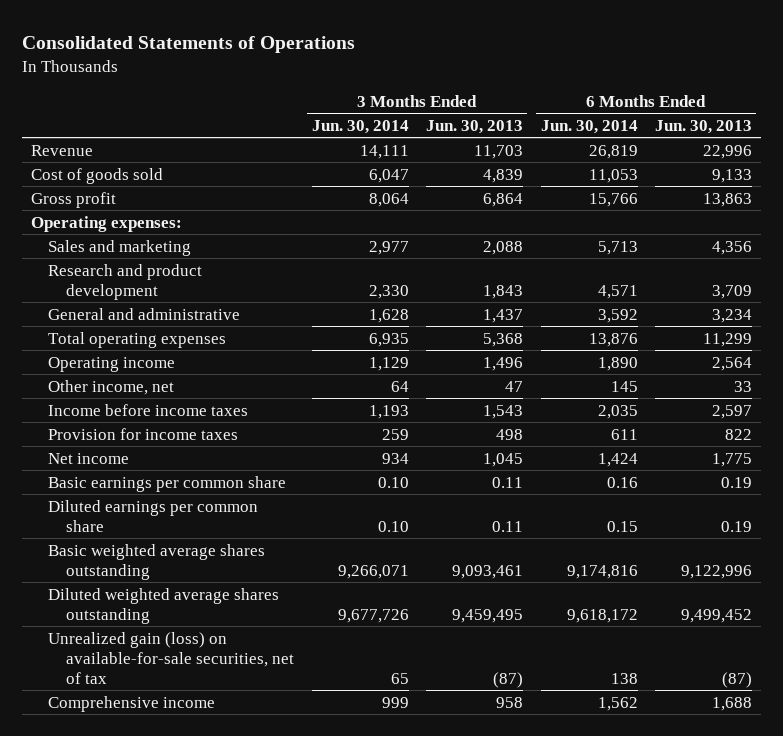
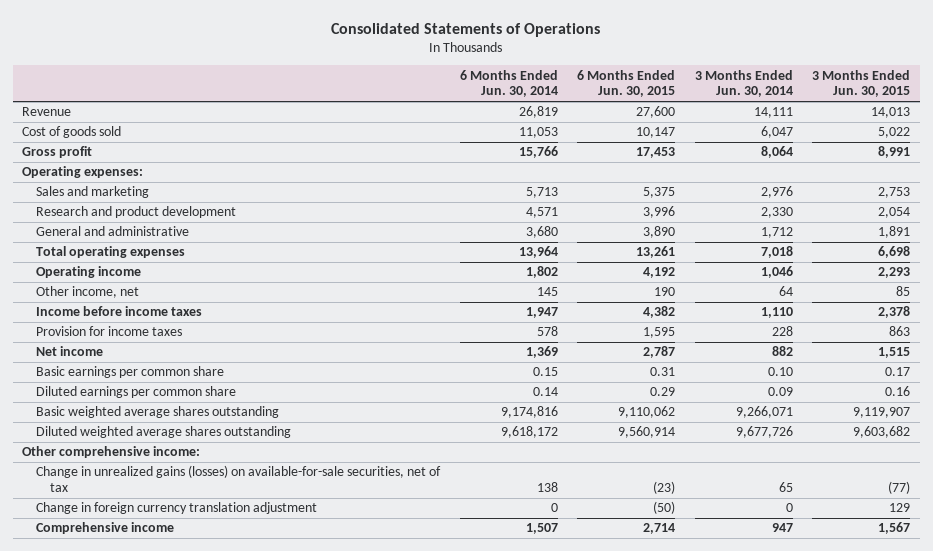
[426,119,524,134] Jun. 30, 2013 -> none
[655,119,753,134] Jun. 30, 2013 -> none
none -> [577,69,676,98] 6 Months Ended Jun. 30, 2015
none -> [812,69,911,98] 3 Months Ended Jun. 30, 2015
[368,240,409,255] 2,977 -> [760,186,793,199] 2,976
[368,308,409,323] 1,628 -> [760,227,793,239] 1,712
[597,308,638,323] 3,592 -> [525,226,558,239] 3,680
[368,332,409,347] 6,935 -> [760,246,793,259] 7,018
[588,332,638,347] 13,876 -> [518,246,558,259] 13,964
[368,356,409,371] 1,129 -> [760,266,793,279] 1,046
[597,356,638,371] 1,890 -> [525,266,558,279] 1,802
[368,404,409,419] 1,193 -> [760,307,793,319] 1,110
[597,404,638,419] 2,035 -> [525,307,558,319] 1,947
[381,428,409,440] 259 -> [771,326,793,337] 228
[610,428,638,440] 611 -> [536,326,558,337] 578
[381,452,409,464] 934 -> [771,346,793,357] 882
[597,452,638,467] 1,424 -> [525,346,558,359] 1,369
[606,476,638,488] 0.16 -> [532,367,558,377] 0.15
[377,520,409,532] 0.10 -> [767,387,793,397] 0.09
[606,520,638,532] 0.15 -> [532,387,558,397] 0.14
none -> [22,446,201,459] Other comprehensive income:
[48,631,295,684] Unrealized gain (loss) on available-for-sale securities, net of tax -> [36,465,442,493] Change in unrealized gains (losses) on available-for-sale securities, net of tax
none -> [36,502,318,515] Change in foreign currency translation adjustment
[381,696,409,708] 999 -> [771,523,793,533] 947
[597,696,638,711] 1,562 -> [525,523,558,535] 1,507

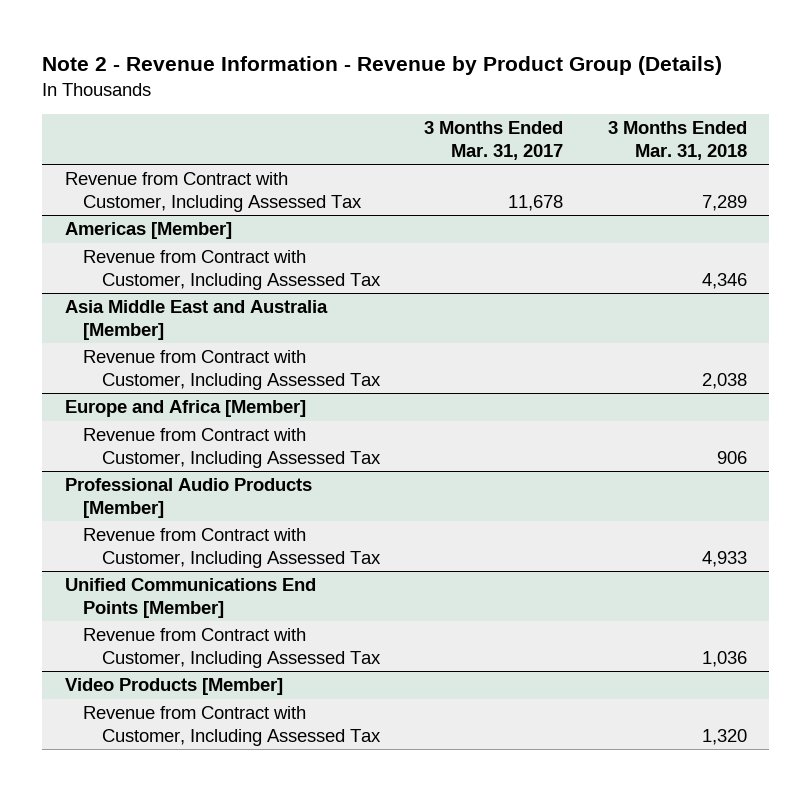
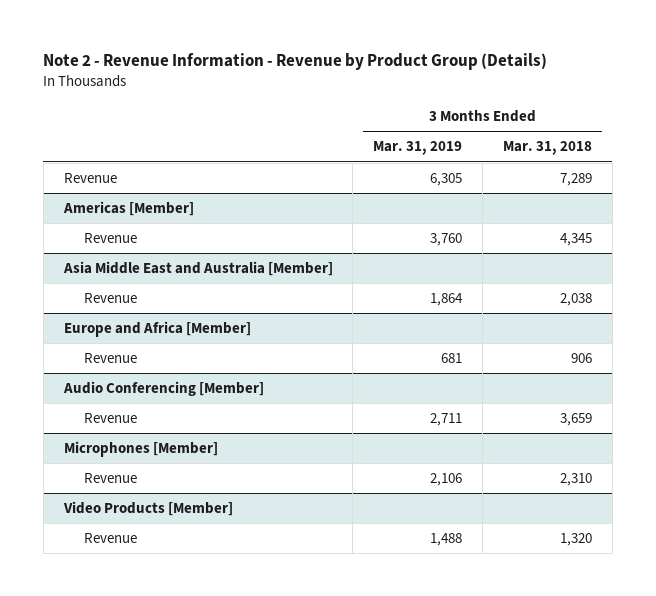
[424,121,564,160] 3 Months Ended Mar. 31, 2017 -> none
none -> [373,141,463,156] Mar. 31, 2019
[64,172,363,212] Revenue from Contract with Customer, Including Assessed Tax -> [63,172,117,183] Revenue
[83,250,381,290] Revenue from Contract with Customer, Including Assessed Tax -> none
none -> [83,232,137,243] Revenue
[83,350,381,390] Revenue from Contract with Customer, Including Assessed Tax -> [83,292,137,303] Revenue
[64,478,312,518] Professional Audio Products [Member] -> none
[83,528,381,568] Revenue from Contract with Customer, Including Assessed Tax -> none
[64,578,316,618] Unified Communications End Points [Member] -> none
[83,628,381,668] Revenue from Contract with Customer, Including Assessed Tax -> none
[83,428,381,468] Revenue from Contract with Customer, Including Assessed Tax -> [83,352,137,363] Revenue
none -> [62,380,264,396] Audio Conferencing [Member]
none -> [83,412,137,423] Revenue
none -> [63,440,218,457] Microphones [Member]
none -> [83,472,137,483] Revenue
[83,706,381,746] Revenue from Contract with Customer, Including Assessed Tax -> [83,532,137,543] Revenue

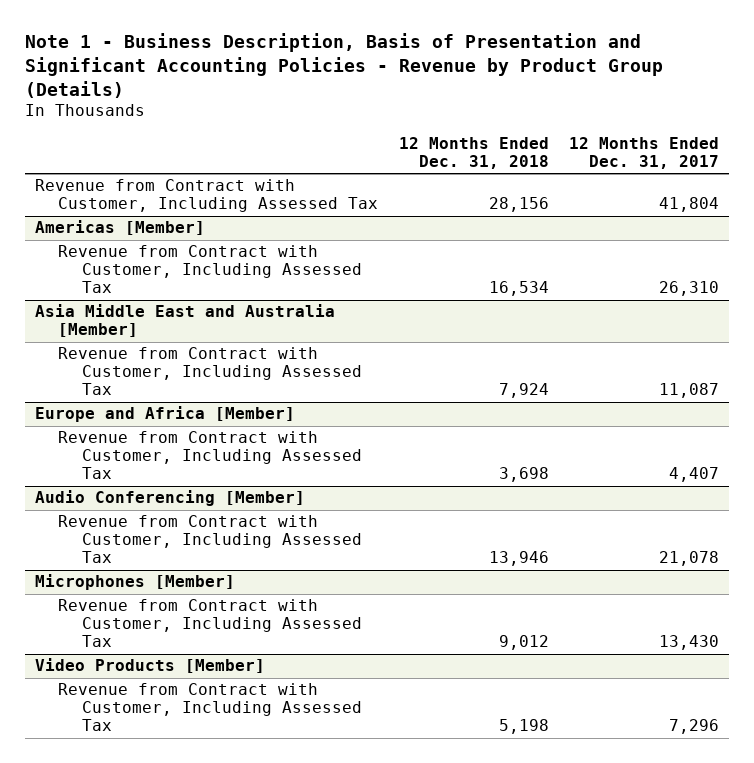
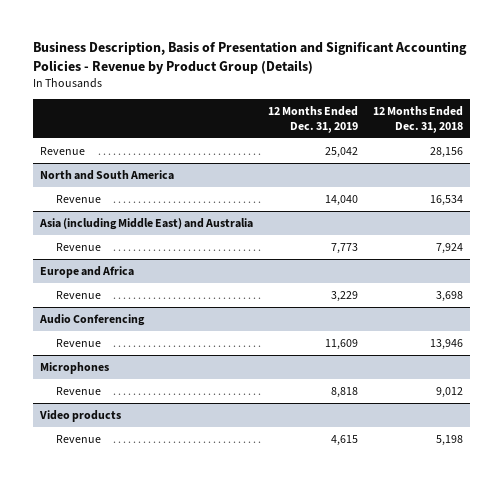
[24,33,663,98] Note 1 - Business Description, Basis of Presentation and Significant Accounting Policies - Revenue by Product Group (Details) -> [32,40,467,74] Business Description, Basis of Presentation and Significant Accounting Policies - Revenue by Product Group (Details)
[568,137,719,170] 12 Months Ended Dec. 31, 2017 -> none
none -> [267,106,358,134] 12 Months Ended Dec. 31, 2019
[34,179,379,213] Revenue from Contract with Customer, Including Assessed Tax -> [40,146,86,155] Revenue
[34,220,205,236] Americas [Member] -> [40,169,175,180] North and South America
[58,245,362,294] Revenue from Contract with Customer, Including Assessed Tax -> [56,194,102,203] Revenue
[34,304,335,338] Asia Middle East and Australia [Member] -> [39,217,254,230] Asia (including Middle East) and Australia
[58,347,362,396] Revenue from Contract with Customer, Including Assessed Tax -> [56,242,102,251] Revenue
[34,406,295,423] Europe and Africa [Member] -> [40,265,135,278] Europe and Africa
[58,431,362,480] Revenue from Contract with Customer, Including Assessed Tax -> [56,290,102,299] Revenue
[34,490,305,507] Audio Conferencing [Member] -> [39,313,146,326] Audio Conferencing
[58,515,362,564] Revenue from Contract with Customer, Including Assessed Tax -> [56,338,102,347] Revenue
[34,574,235,591] Microphones [Member] -> [40,361,110,374] Microphones
[58,599,362,648] Revenue from Contract with Customer, Including Assessed Tax -> [56,386,102,395] Revenue
[34,658,265,674] Video Products [Member] -> [39,409,122,422] Video products
[58,683,362,732] Revenue from Contract with Customer, Including Assessed Tax -> [56,434,102,443] Revenue

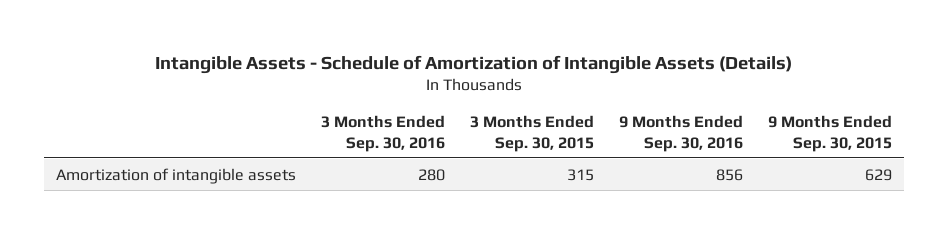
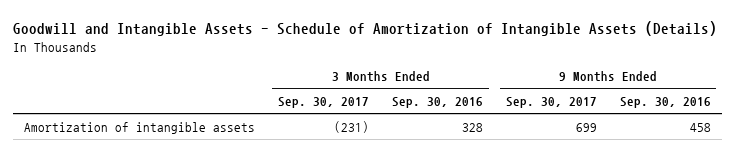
[154,54,792,74] Intangible Assets - Schedule of Amortization of Intangible Assets (Details) -> [12,21,717,37] Goodwill and Intangible Assets - Schedule of Amortization of Intangible Assets (Details)
[469,115,594,152] 3 Months Ended Sep. 30, 2015 -> none
[767,115,892,152] 9 Months Ended Sep. 30, 2015 -> none
none -> [278,97,370,109] Sep. 30, 2017
none -> [505,97,597,109] Sep. 30, 2017
[417,168,445,181] 280 -> [461,122,483,132] 328
[715,168,743,181] 856 -> [689,122,711,132] 458

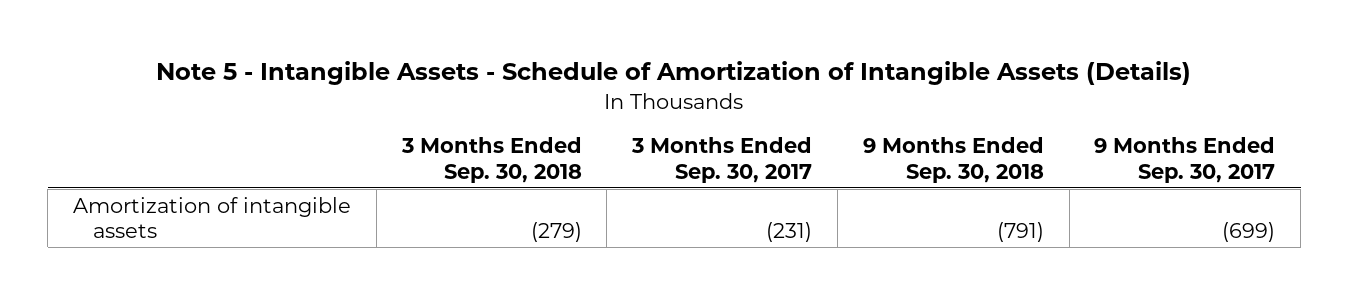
[12,21,717,37] Goodwill and Intangible Assets - Schedule of Amortization of Intangible Assets (Details) -> [156,61,1192,86] Note 5 - Intangible Assets - Schedule of Amortization of Intangible Assets (Details)
[391,97,483,109] Sep. 30, 2016 -> none
[619,97,711,109] Sep. 30, 2016 -> none
none -> [400,137,582,184] 3 Months Ended Sep. 30, 2018
none -> [862,137,1044,184] 9 Months Ended Sep. 30, 2018
[575,122,597,132] 699 -> [1222,222,1276,243] (699)

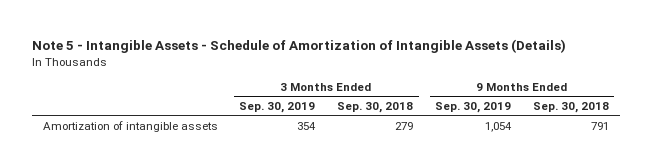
[631,137,813,184] 3 Months Ended Sep. 30, 2017 -> none
[1094,137,1276,184] 9 Months Ended Sep. 30, 2017 -> none
none -> [239,101,316,113] Sep. 30, 2019
none -> [435,101,512,113] Sep. 30, 2019
[530,222,582,243] (279) -> [395,121,414,130] 279
[996,222,1044,243] (791) -> [590,121,609,130] 791

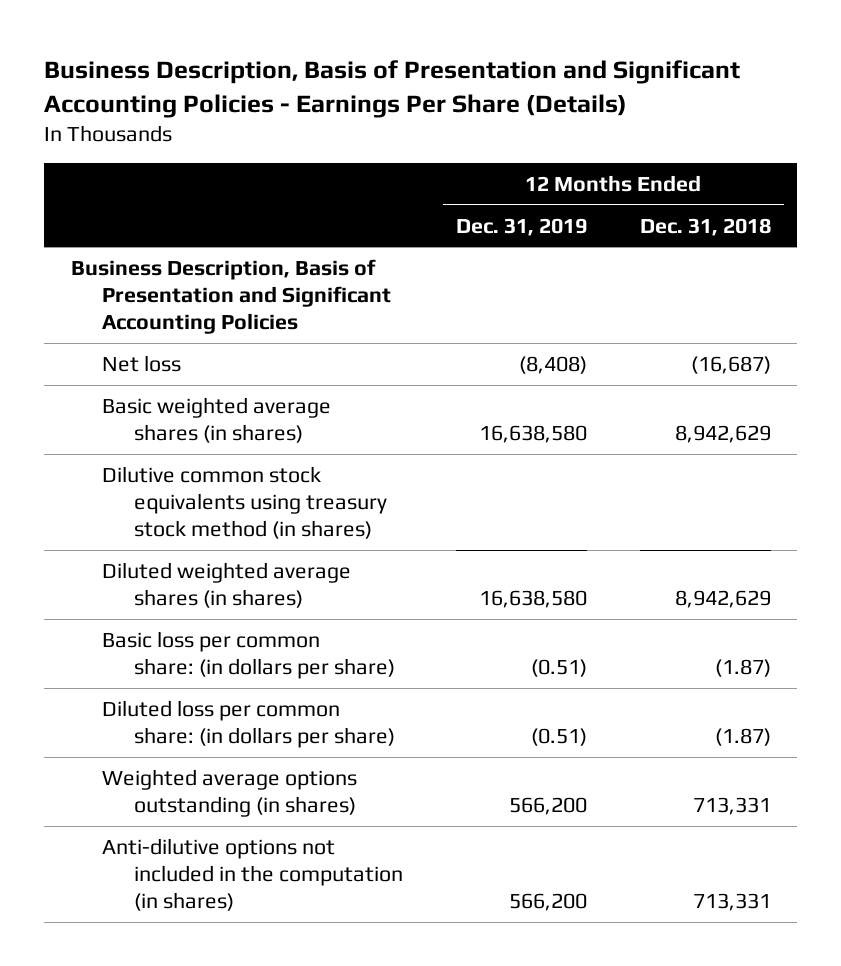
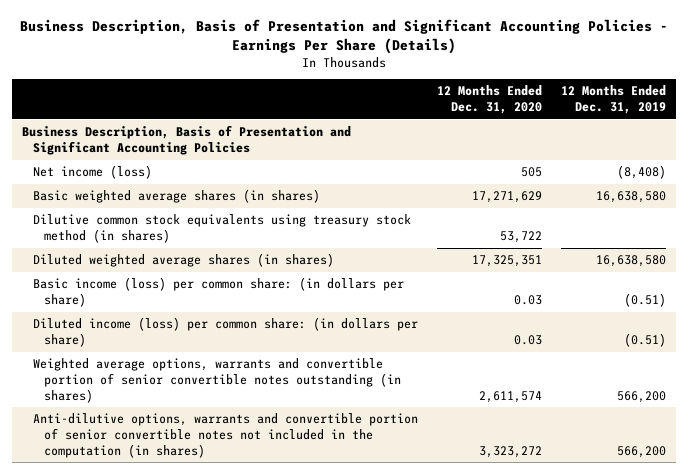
[639,217,771,236] Dec. 31, 2018 -> none
none -> [437,85,543,114] 12 Months Ended Dec. 31, 2020
[102,354,182,372] Net loss -> [32,165,152,180] Net income (loss)
[102,630,396,680] Basic loss per common share: (in dollars per share) -> [32,277,404,308] Basic income (loss) per common share: (in dollars per share)
[102,699,396,749] Diluted loss per common share: (in dollars per share) -> [32,317,418,348] Diluted income (loss) per common share: (in dollars per share)
[102,768,358,818] Weighted average options outstanding (in shares) -> [32,358,401,403] Weighted average options, warrants and convertible portion of senior convertible notes outstanding (in shares)
[102,837,404,912] Anti-dilutive options not included in the computation (in shares) -> [32,413,418,458] Anti-dilutive options, warrants and convertible portion of senior convertible notes not included in the computation (in shares)

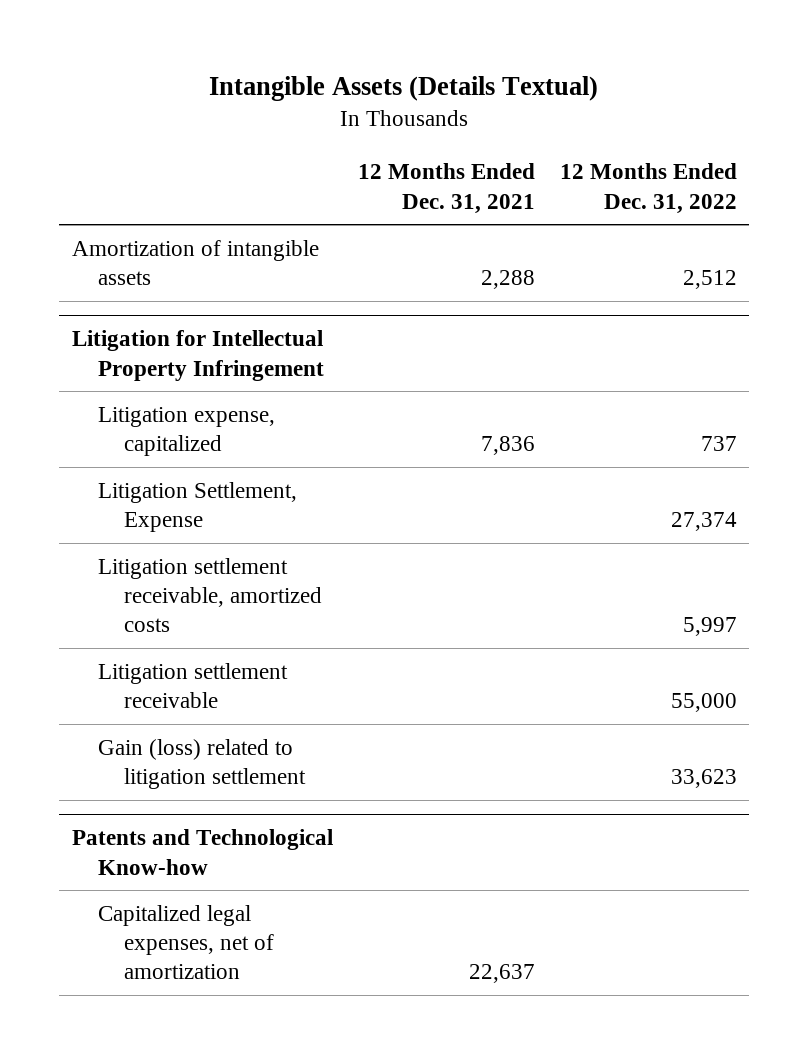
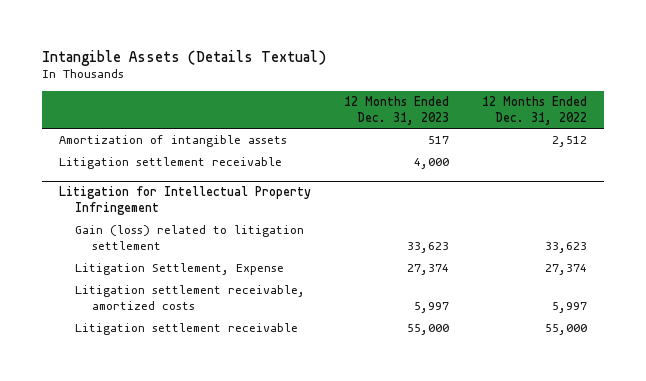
[357,163,535,214] 12 Months Ended Dec. 31, 2021 -> none
none -> [343,95,449,125] 12 Months Ended Dec. 31, 2023
none -> [58,157,282,170] Litigation settlement receivable
[98,406,276,457] Litigation expense, capitalized -> none
[98,738,307,790] Gain (loss) related to litigation settlement -> [75,225,305,251] Gain (loss) related to litigation settlement
[71,829,333,875] Patents and Technological Know-how -> none
[98,904,275,980] Capitalized legal expenses, net of amortization -> none

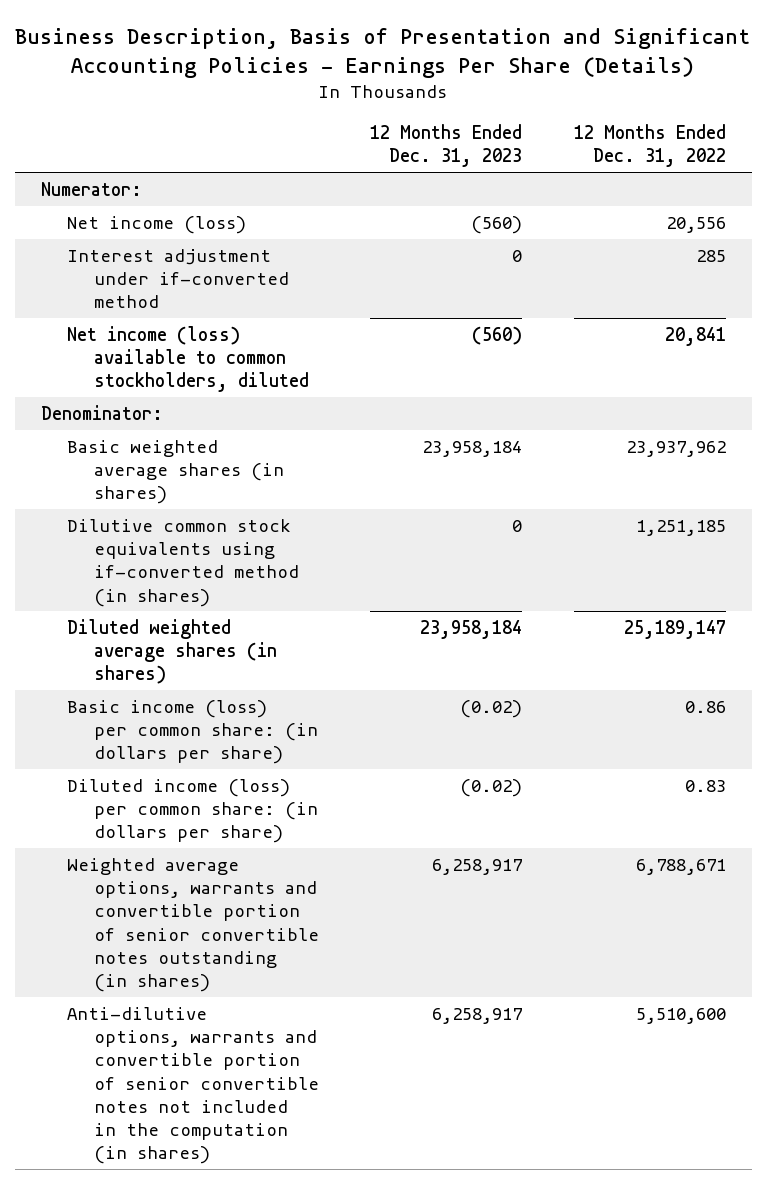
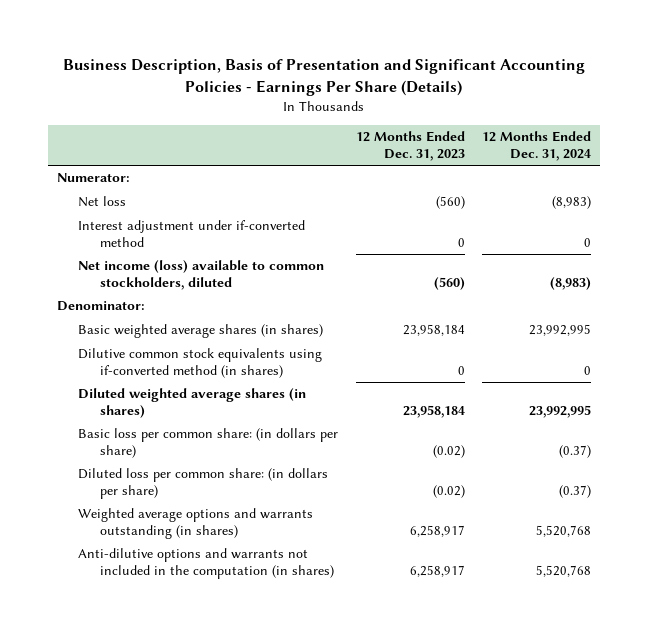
[573,123,726,168] 12 Months Ended Dec. 31, 2022 -> none
none -> [482,131,592,162] 12 Months Ended Dec. 31, 2024
[67,215,247,234] Net income (loss) -> [78,196,127,208] Net loss
[67,699,318,765] Basic income (loss) per common share: (in dollars per share) -> [78,428,339,459] Basic loss per common share: (in dollars per share)
[67,778,318,844] Diluted income (loss) per common share: (in dollars per share) -> [78,468,329,500] Diluted loss per common share: (in dollars per share)
[67,857,319,993] Weighted average options, warrants and convertible portion of senior convertible notes outstanding (in shares) -> [78,508,314,540] Weighted average options and warrants outstanding (in shares)
[67,1006,319,1165] Anti-dilutive options, warrants and convertible portion of senior convertible notes not included in the computation (in shares) -> [78,548,335,580] Anti-dilutive options and warrants not included in the computation (in shares)

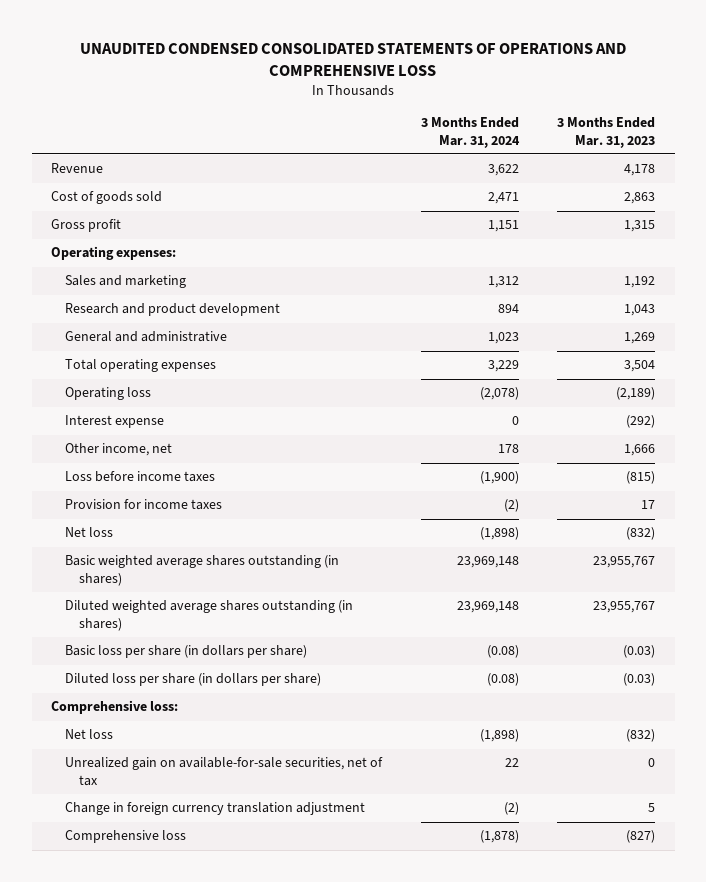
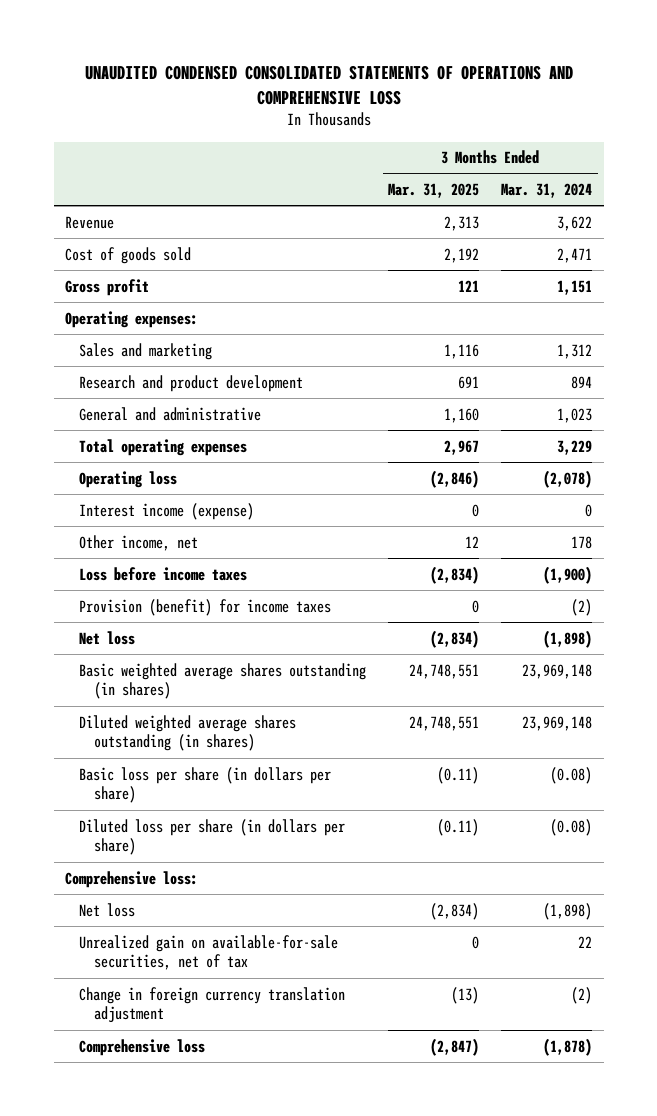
[557,117,656,148] 3 Months Ended Mar. 31, 2023 -> none
none -> [388,182,480,198] Mar. 31, 2025
[64,415,164,429] Interest expense -> [79,502,255,520] Interest income (expense)
[64,499,222,511] Provision for income taxes -> [79,598,332,616] Provision (benefit) for income taxes

